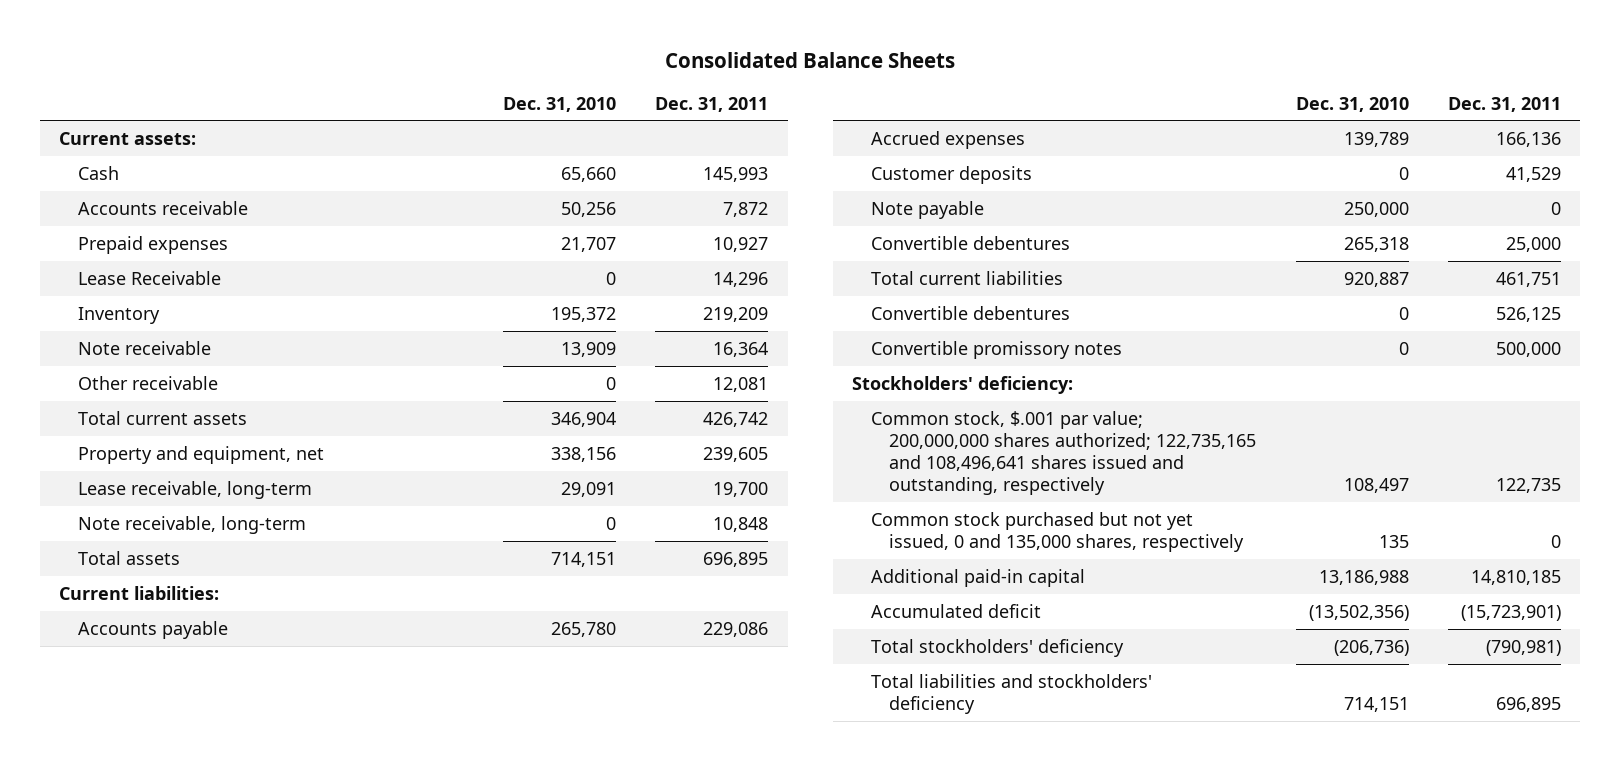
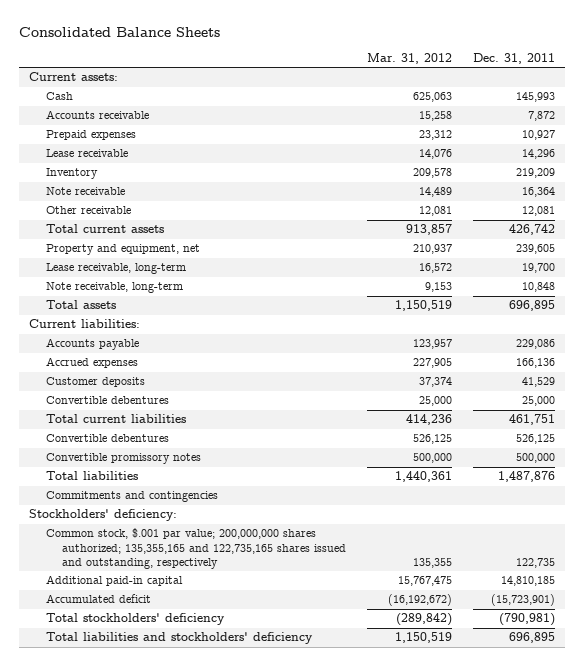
[502,96,616,112] Dec. 31, 2010 -> none
none -> [366,52,452,64] Mar. 31, 2012
[78,270,222,285] Lease Receivable -> [45,149,128,158] Lease receivable
[870,200,984,219] Note payable -> none
none -> [45,471,138,481] Total liabilities
none -> [45,491,218,503] Commitments and contingencies
[870,511,1245,552] Common stock purchased but not yet issued, 0 and 135,000 shares, respectively -> none
[870,410,1257,495] Common stock, $.001 par value; 200,000,000 shares authorized; 122,735,165 and 108,496,641 shares issued and outstanding, respectively -> [45,528,347,569] Common stock, $.001 par value; 200,000,000 shares authorized; 135,355,165 and 122,735,165 shares issued and outstanding, respectively

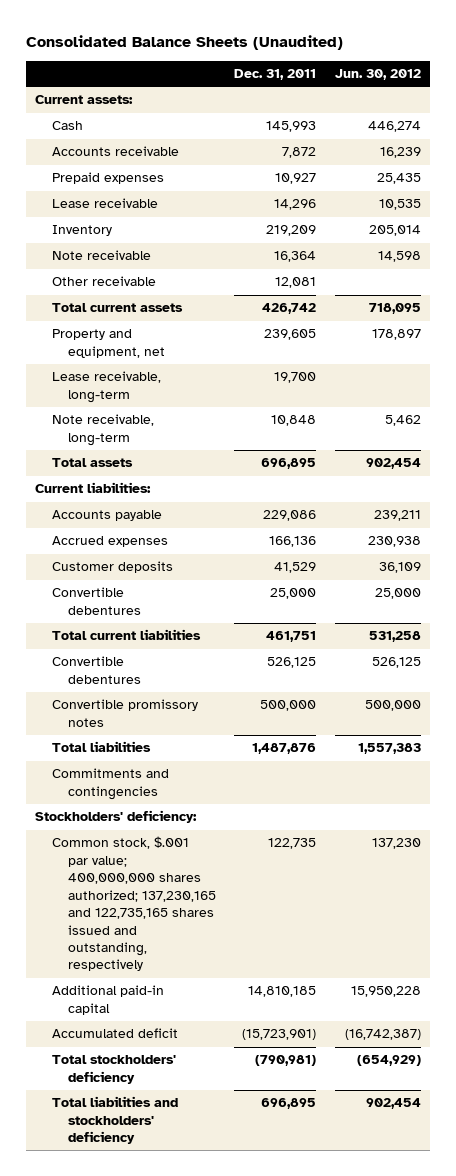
[18,26,220,37] Consolidated Balance Sheets -> [26,35,344,51] Consolidated Balance Sheets (Unaudited)
[366,52,452,64] Mar. 31, 2012 -> none
none -> [334,68,421,80] Jun. 30, 2012
[45,528,347,569] Common stock, $.001 par value; 200,000,000 shares authorized; 135,355,165 and 122,735,165 shares issued and outstanding, respectively -> [51,836,217,972] Common stock, $.001 par value; 400,000,000 shares authorized; 137,230,165 and 122,735,165 shares issued and outstanding, respectively

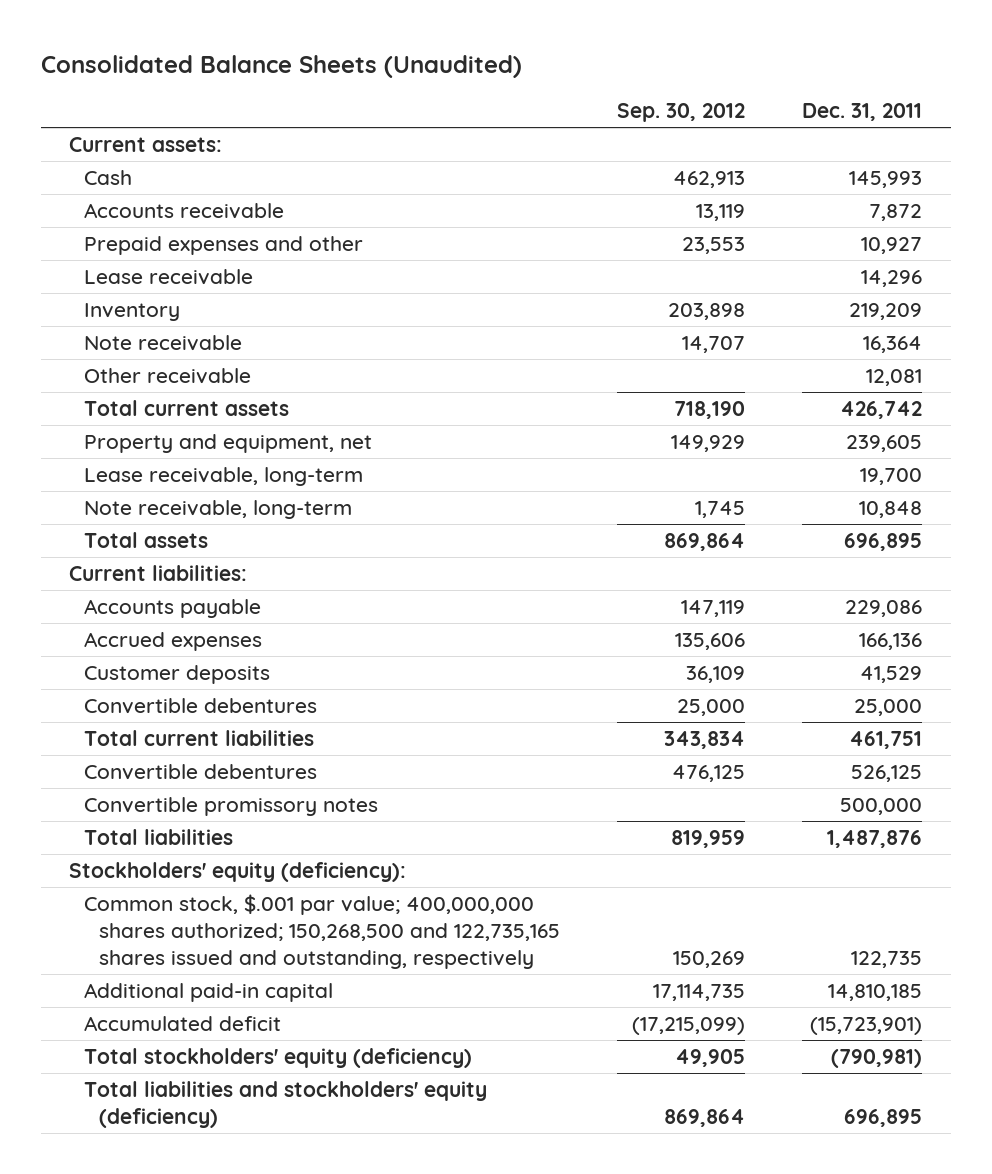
[334,68,421,80] Jun. 30, 2012 -> none
none -> [617,102,746,122] Sep. 30, 2012
[51,172,164,185] Prepaid expenses -> [84,236,364,256] Prepaid expenses and other
[51,768,169,800] Commitments and contingencies -> none
[35,810,198,824] Stockholders' deficiency: -> [69,862,407,883] Stockholders' equity (deficiency):
[51,836,217,972] Common stock, $.001 par value; 400,000,000 shares authorized; 137,230,165 and 122,735,165 shares issued and outstanding, respectively -> [84,894,560,969] Common stock, $.001 par value; 400,000,000 shares authorized; 150,268,500 and 122,735,165 shares issued and outstanding, respectively
[51,1055,176,1084] Total stockholders' deficiency -> [84,1048,473,1069] Total stockholders' equity (deficiency)
[51,1096,178,1145] Total liabilities and stockholders' deficiency -> [84,1081,488,1129] Total liabilities and stockholders' equity (deficiency)

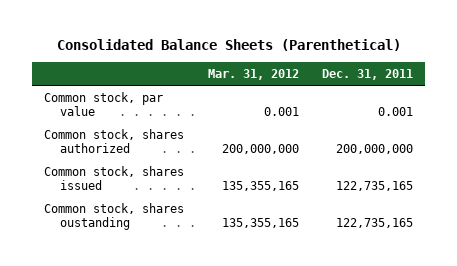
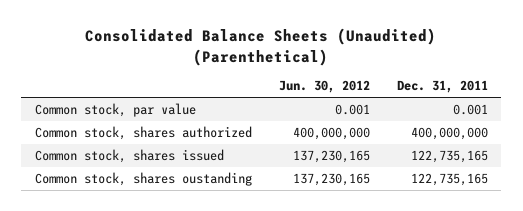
[56,39,401,52] Consolidated Balance Sheets (Parenthetical) -> [85,28,437,66] Consolidated Balance Sheets (Unaudited) (Parenthetical)
[207,68,299,80] Mar. 31, 2012 -> none
none -> [278,80,370,94] Jun. 30, 2012
[335,143,413,154] 200,000,000 -> [410,126,488,140] 400,000,000

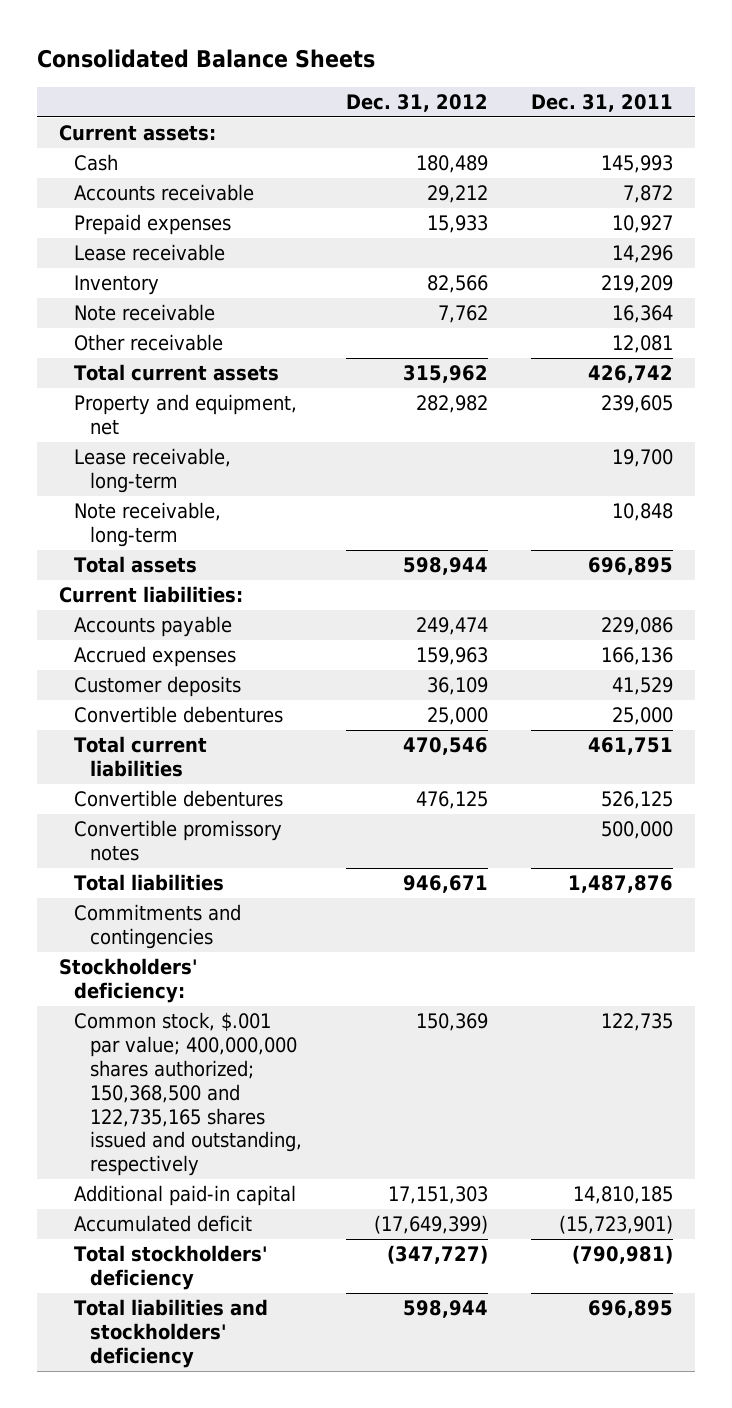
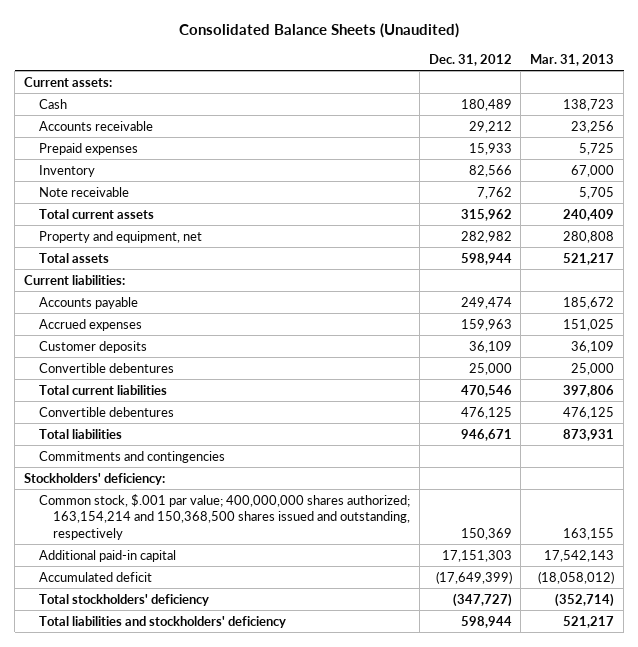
[36,49,375,69] Consolidated Balance Sheets -> [179,23,460,39] Consolidated Balance Sheets (Unaudited)
[531,93,674,112] Dec. 31, 2011 -> none
none -> [530,54,615,67] Mar. 31, 2013
[74,244,226,262] Lease receivable -> none
[74,334,224,352] Other receivable -> none
[74,448,232,494] Lease receivable, long-term -> none
[74,502,222,548] Note receivable, long-term -> none
[74,820,283,862] Convertible promissory notes -> none
[74,1012,302,1177] Common stock, $.001 par value; 400,000,000 shares authorized; 150,368,500 and 122,735,165 shares issued and outstanding, respectively -> [38,493,410,540] Common stock, $.001 par value; 400,000,000 shares authorized; 163,154,214 and 150,368,500 shares issued and outstanding, respectively

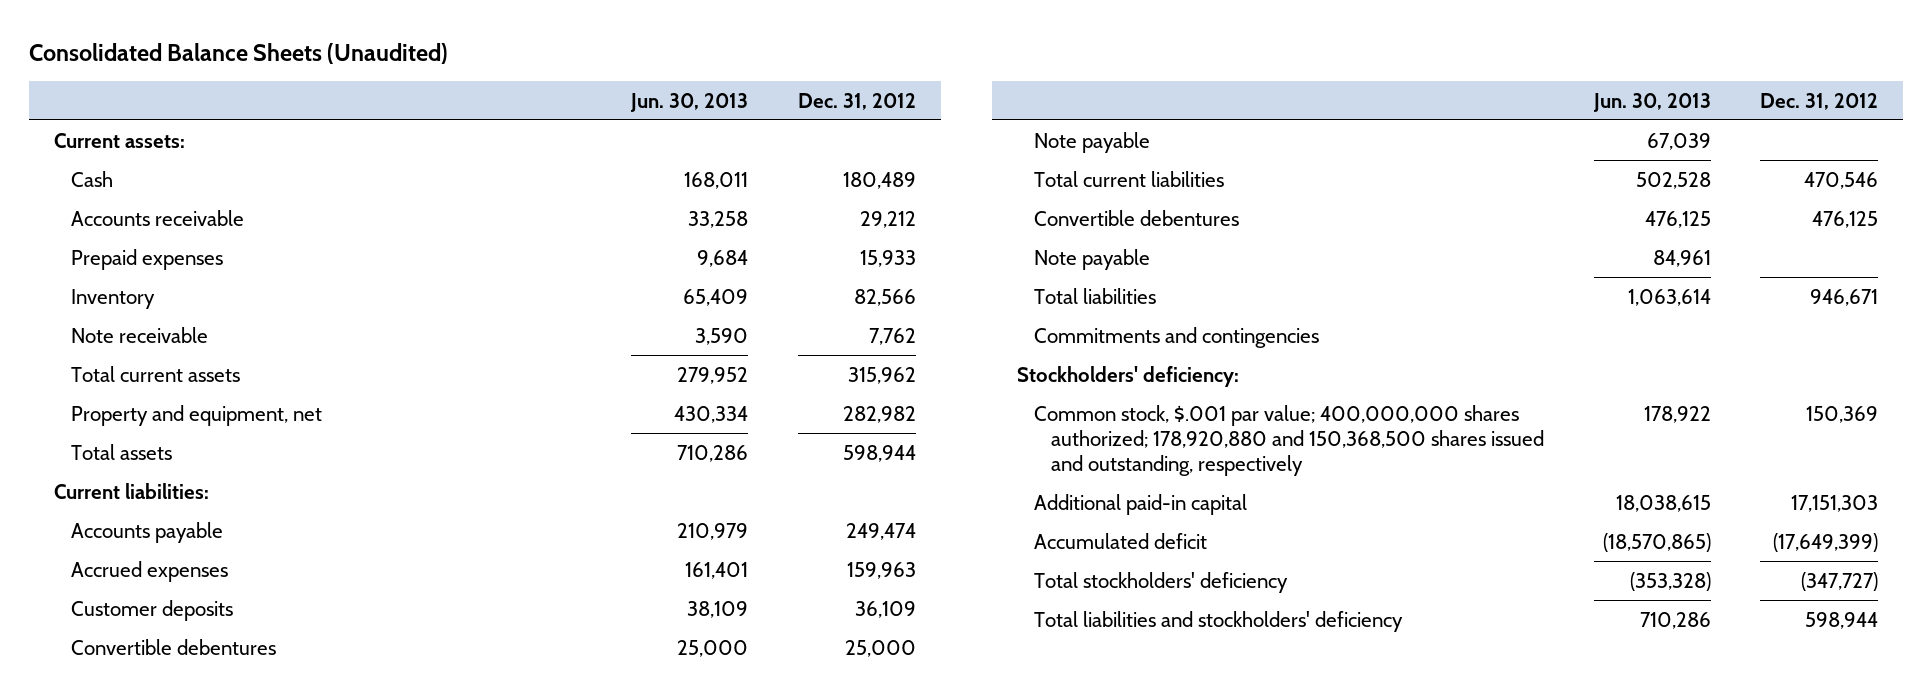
[530,54,615,67] Mar. 31, 2013 -> none
none -> [629,92,748,112] Jun. 30, 2013
none -> [1033,131,1150,153] Note payable
none -> [1033,248,1150,270] Note payable
[38,493,410,540] Common stock, $.001 par value; 400,000,000 shares authorized; 163,154,214 and 150,368,500 shares issued and outstanding, respectively -> [1033,404,1544,476] Common stock, $.001 par value; 400,000,000 shares authorized; 178,920,880 and 150,368,500 shares issued and outstanding, respectively

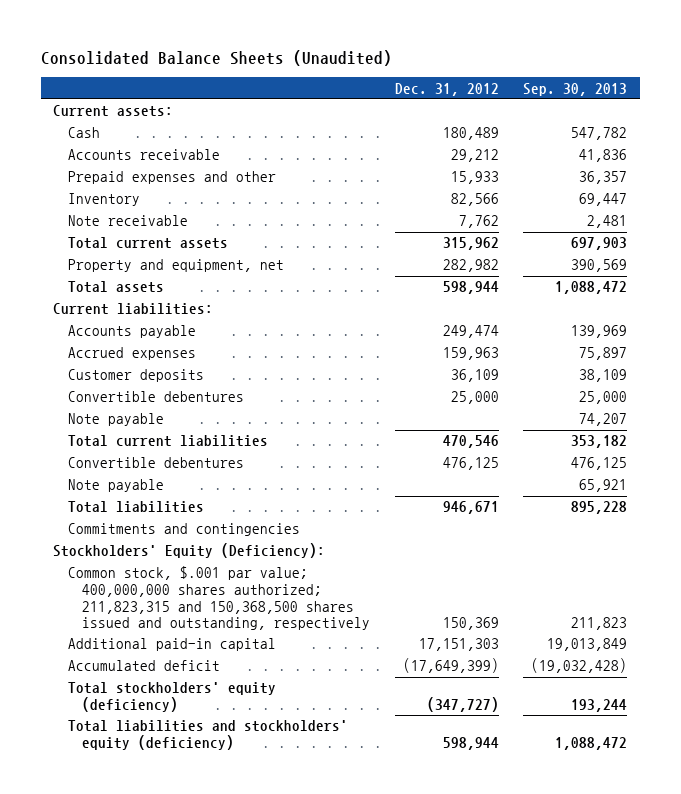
[629,92,748,112] Jun. 30, 2013 -> none
none -> [523,82,628,96] Sep. 30, 2013
[71,248,224,270] Prepaid expenses -> [67,171,276,185] Prepaid expenses and other
[1016,365,1239,387] Stockholders' deficiency: -> [53,543,326,559] Stockholders' Equity (Deficiency):
[1033,404,1544,476] Common stock, $.001 par value; 400,000,000 shares authorized; 178,920,880 and 150,368,500 shares issued and outstanding, respectively -> [67,566,370,631] Common stock, $.001 par value; 400,000,000 shares authorized; 211,823,315 and 150,368,500 shares issued and outstanding, respectively
[1033,571,1288,593] Total stockholders' deficiency -> [67,682,276,712] Total stockholders' equity (deficiency)
[1033,610,1403,632] Total liabilities and stockholders' deficiency -> [67,720,348,750] Total liabilities and stockholders' equity (deficiency)

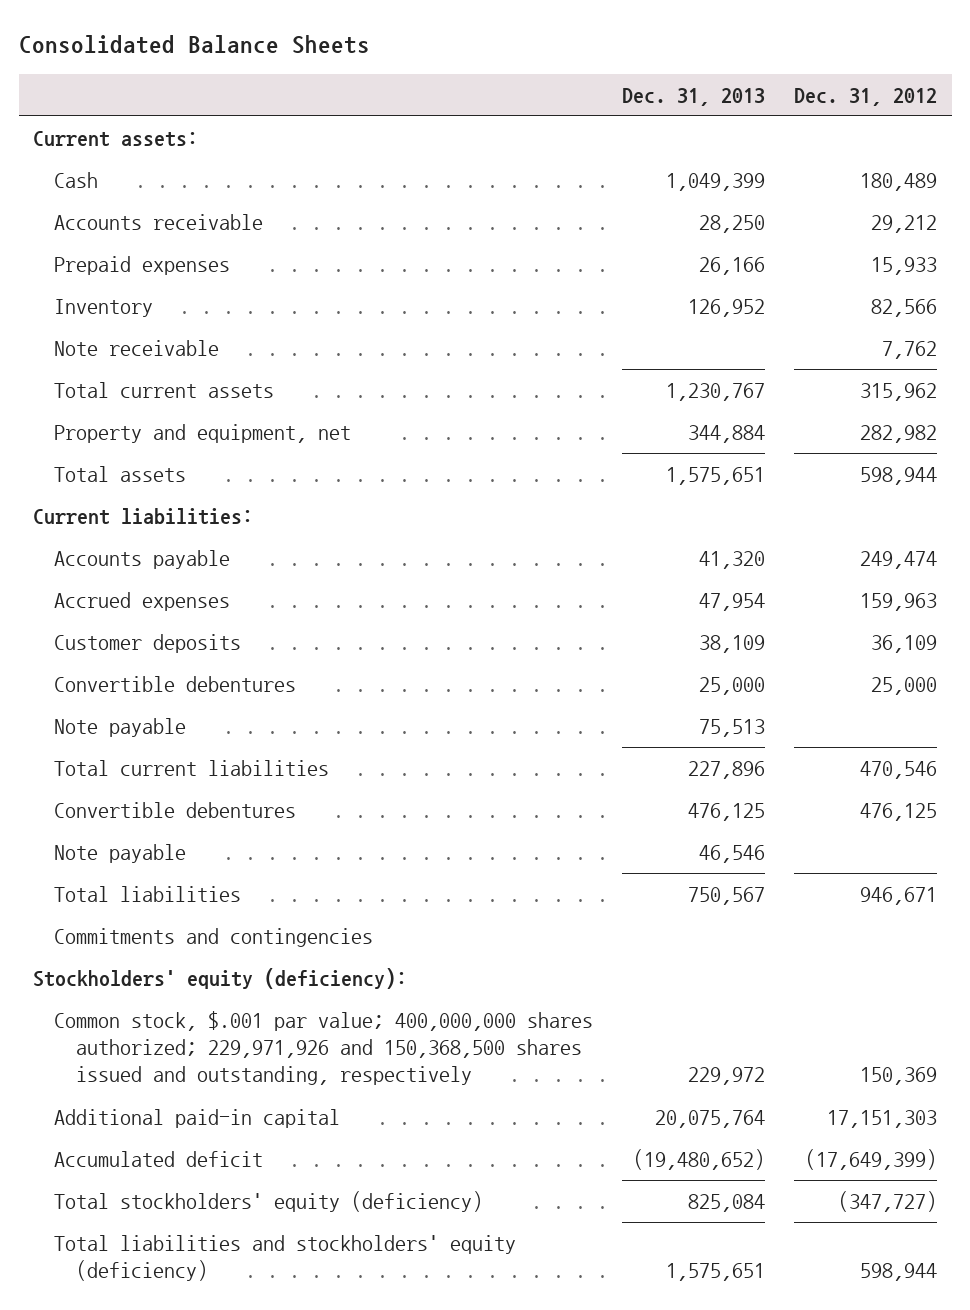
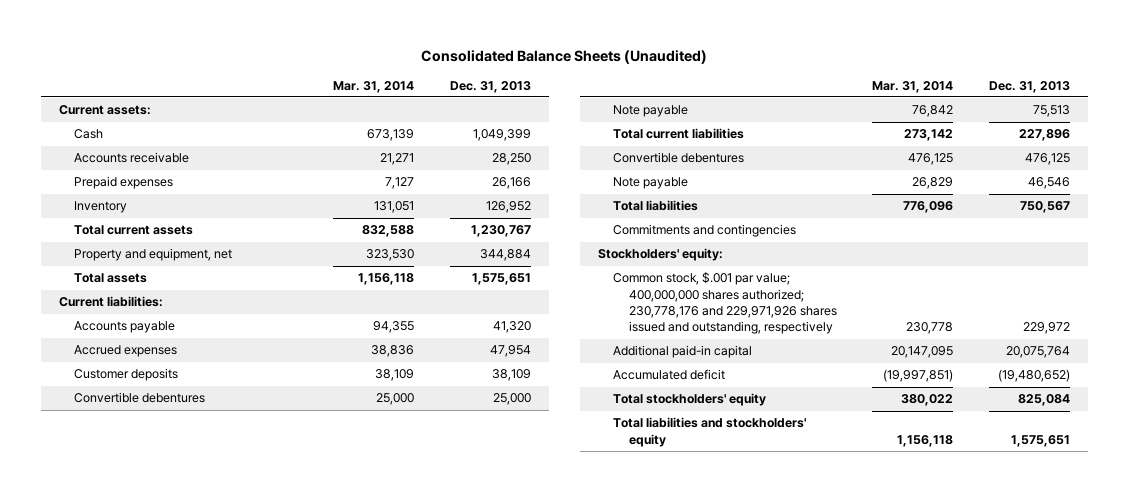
[18,35,370,55] Consolidated Balance Sheets -> [421,49,708,64] Consolidated Balance Sheets (Unaudited)
[794,87,938,106] Dec. 31, 2012 -> none
none -> [332,80,414,93] Mar. 31, 2014
[54,339,220,356] Note receivable -> none
[33,967,408,989] Stockholders' equity (deficiency): -> [598,248,724,262] Stockholders' equity:
[54,1010,594,1086] Common stock, $.001 par value; 400,000,000 shares authorized; 229,971,926 and 150,368,500 shares issued and outstanding, respectively -> [613,272,837,335] Common stock, $.001 par value; 400,000,000 shares authorized; 230,778,176 and 229,971,926 shares issued and outstanding, respectively
[54,1190,484,1212] Total stockholders' equity (deficiency) -> [613,393,767,407] Total stockholders' equity
[54,1234,517,1282] Total liabilities and stockholders' equity (deficiency) -> [613,417,807,447] Total liabilities and stockholders' equity

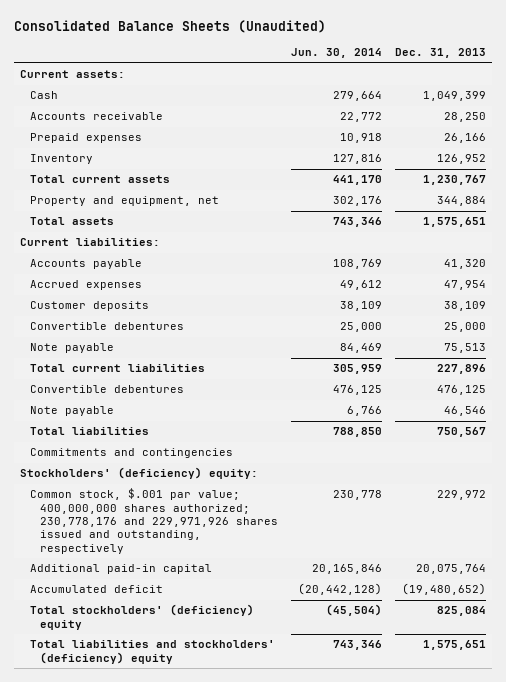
[332,80,414,93] Mar. 31, 2014 -> none
none -> [290,48,382,59] Jun. 30, 2014
[598,248,724,262] Stockholders' equity: -> [19,467,258,480] Stockholders' (deficiency) equity:
[613,393,767,407] Total stockholders' equity -> [30,604,255,630] Total stockholders' (deficiency) equity
[613,417,807,447] Total liabilities and stockholders' equity -> [30,640,276,664] Total liabilities and stockholders' (deficiency) equity

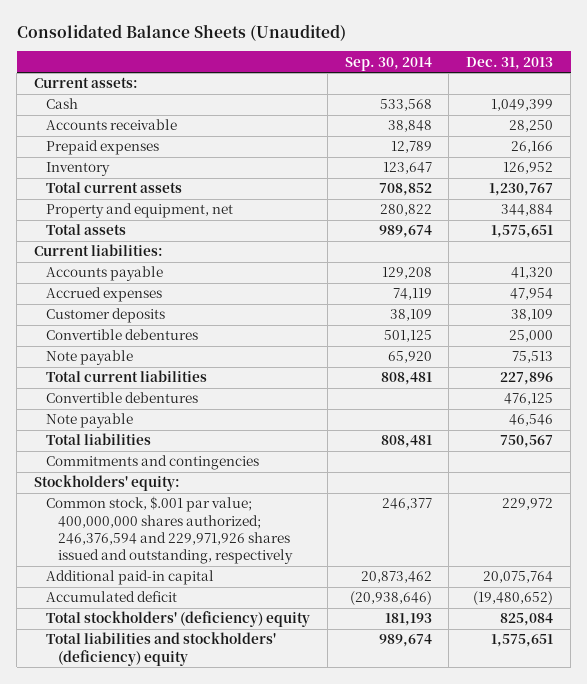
[290,48,382,59] Jun. 30, 2014 -> none
none -> [344,56,432,71] Sep. 30, 2014
[19,467,258,480] Stockholders' (deficiency) equity: -> [33,475,180,492] Stockholders' equity:
[30,488,279,554] Common stock, $.001 par value; 400,000,000 shares authorized; 230,778,176 and 229,971,926 shares issued and outstanding, respectively -> [46,496,294,565] Common stock, $.001 par value; 400,000,000 shares authorized; 246,376,594 and 229,971,926 shares issued and outstanding, respectively

